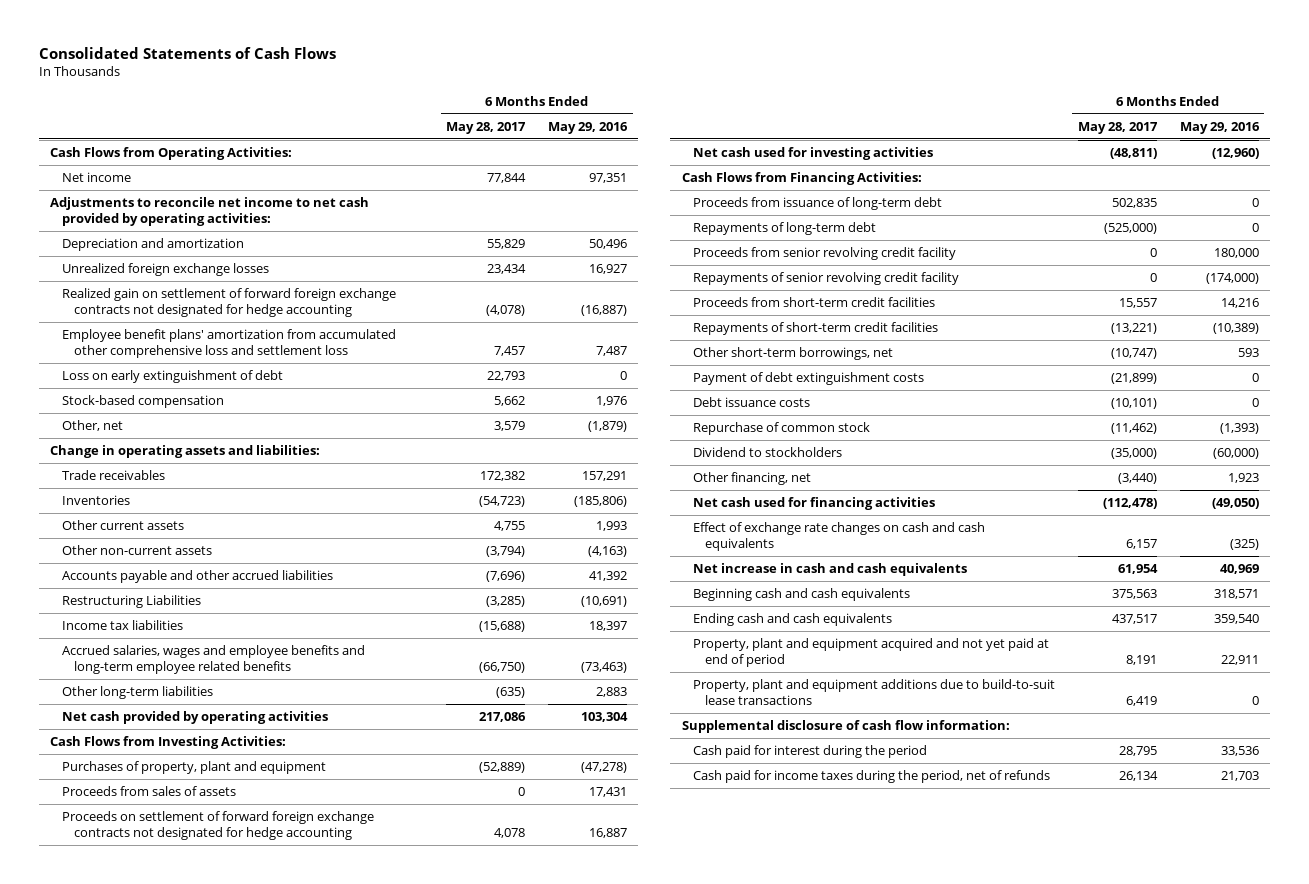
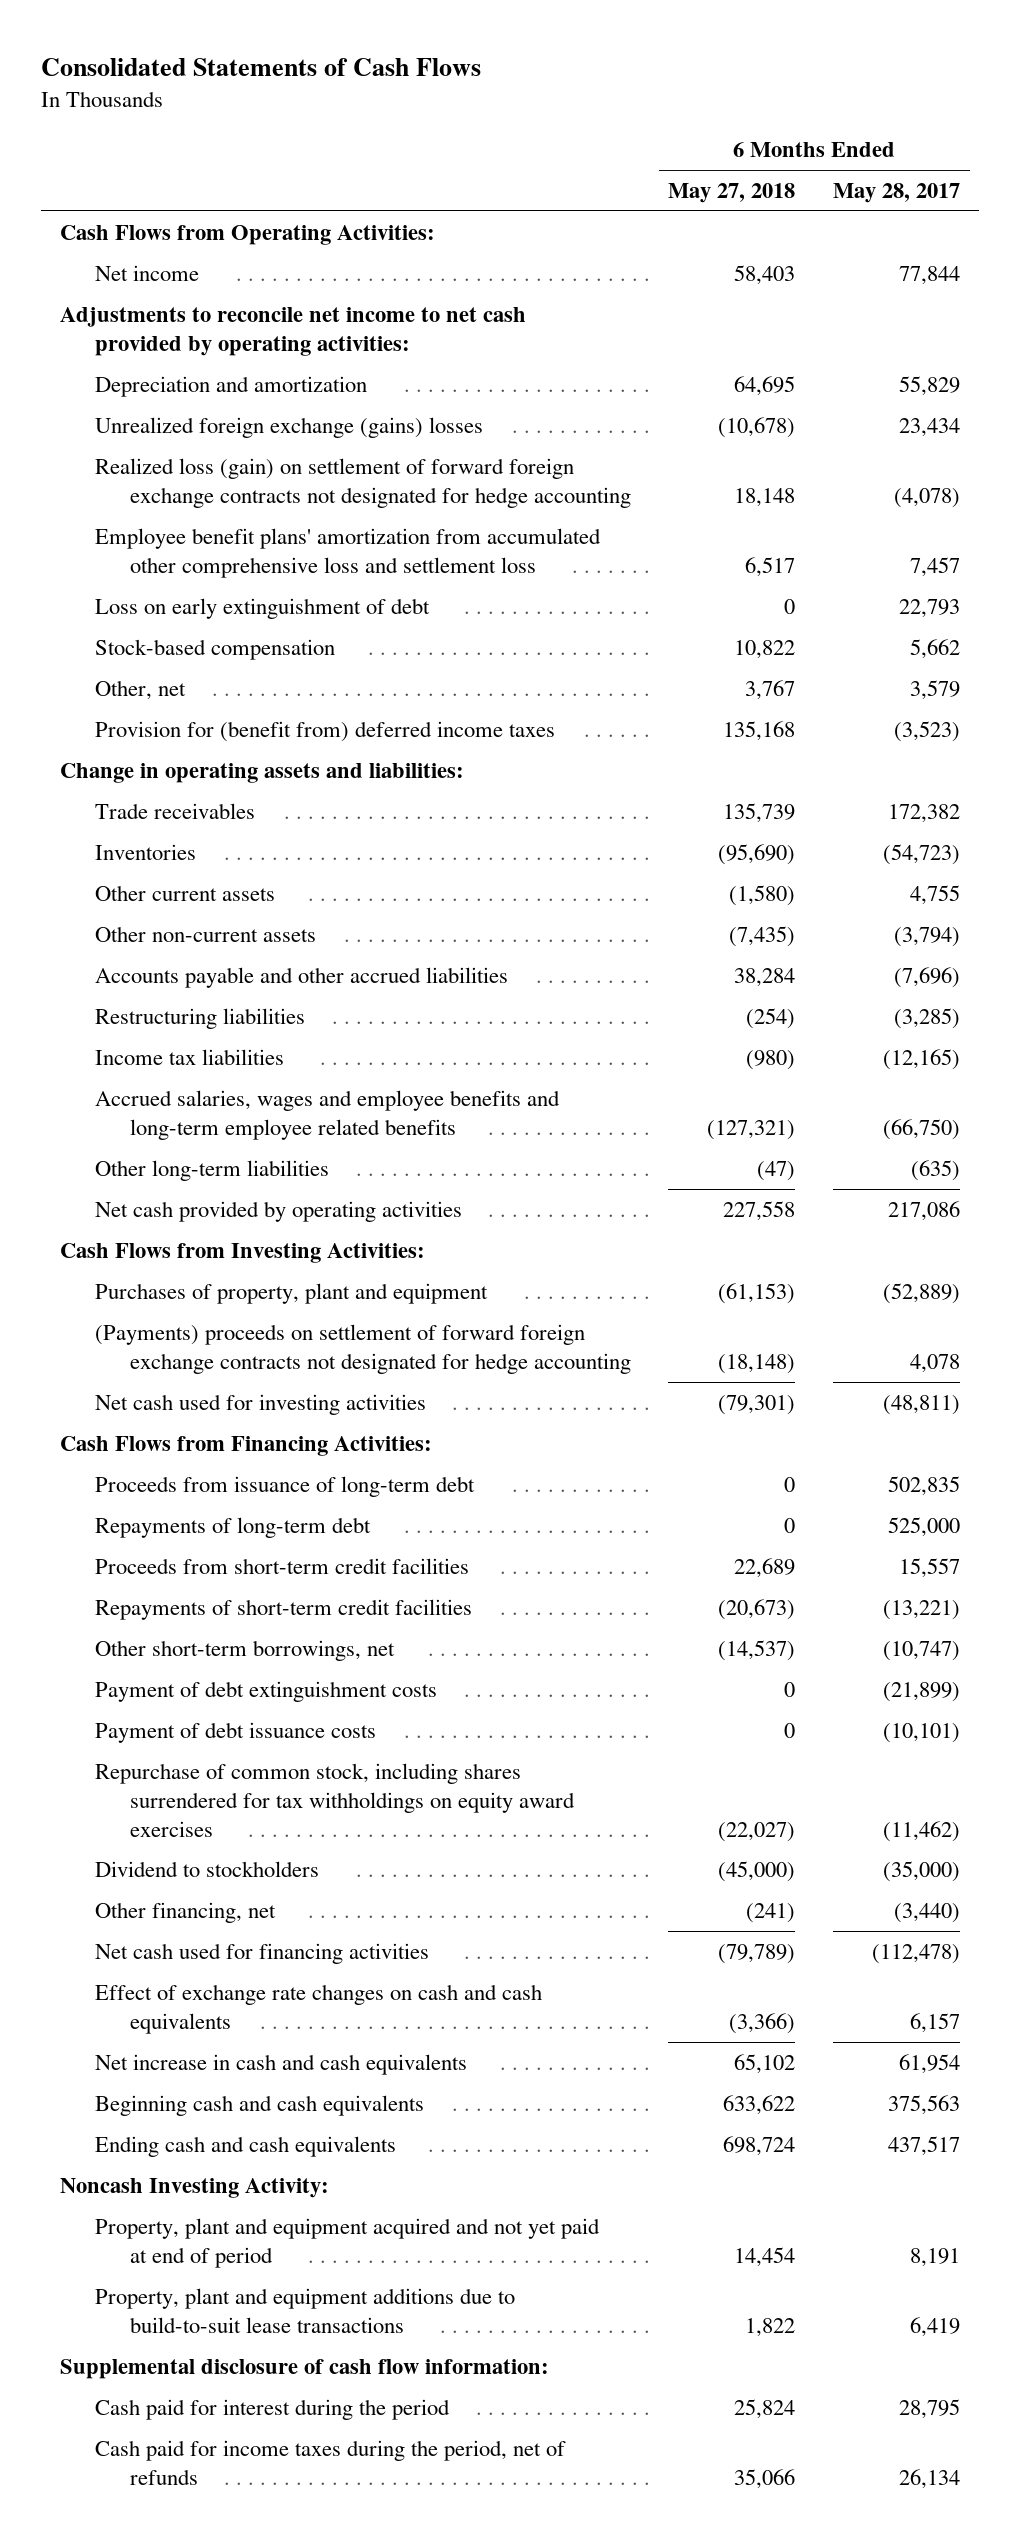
[548,122,629,135] May 29, 2016 -> none
none -> [668,183,796,204] May 27, 2018
[61,263,269,277] Unrealized foreign exchange losses -> [94,416,483,438] Unrealized foreign exchange (gains) losses
[61,288,396,317] Realized gain on settlement of forward foreign exchange contracts not designated for hedge accounting -> [94,457,631,508] Realized loss (gain) on settlement of forward foreign exchange contracts not designated for hedge accounting
none -> [94,720,555,742] Provision for (benefit from) deferred income taxes
[61,595,201,609] Restructuring Liabilities -> [94,1007,305,1029] Restructuring liabilities
[479,621,526,633] (15,688) -> [883,1048,961,1070] (12,165)
[61,786,236,797] Proceeds from sales of assets -> none
[61,811,374,840] Proceeds on settlement of forward foreign exchange contracts not designated for hedge accounting -> [94,1323,631,1374] (Payments) proceeds on settlement of forward foreign exchange contracts not designated for hedge accounting
[693,247,957,261] Proceeds from senior revolving credit facility -> none
[693,272,960,286] Repayments of senior revolving credit facility -> none
[1103,223,1157,235] (525,000) -> [888,1516,961,1537] 525,000
[693,397,811,408] Debt issuance costs -> [94,1721,376,1743] Payment of debt issuance costs
[693,422,871,436] Repurchase of common stock -> [94,1762,575,1837] Repurchase of common stock, including shares surrendered for tax withholdings on equity award exercises
none -> [59,2177,329,2198] Noncash Investing Activity:

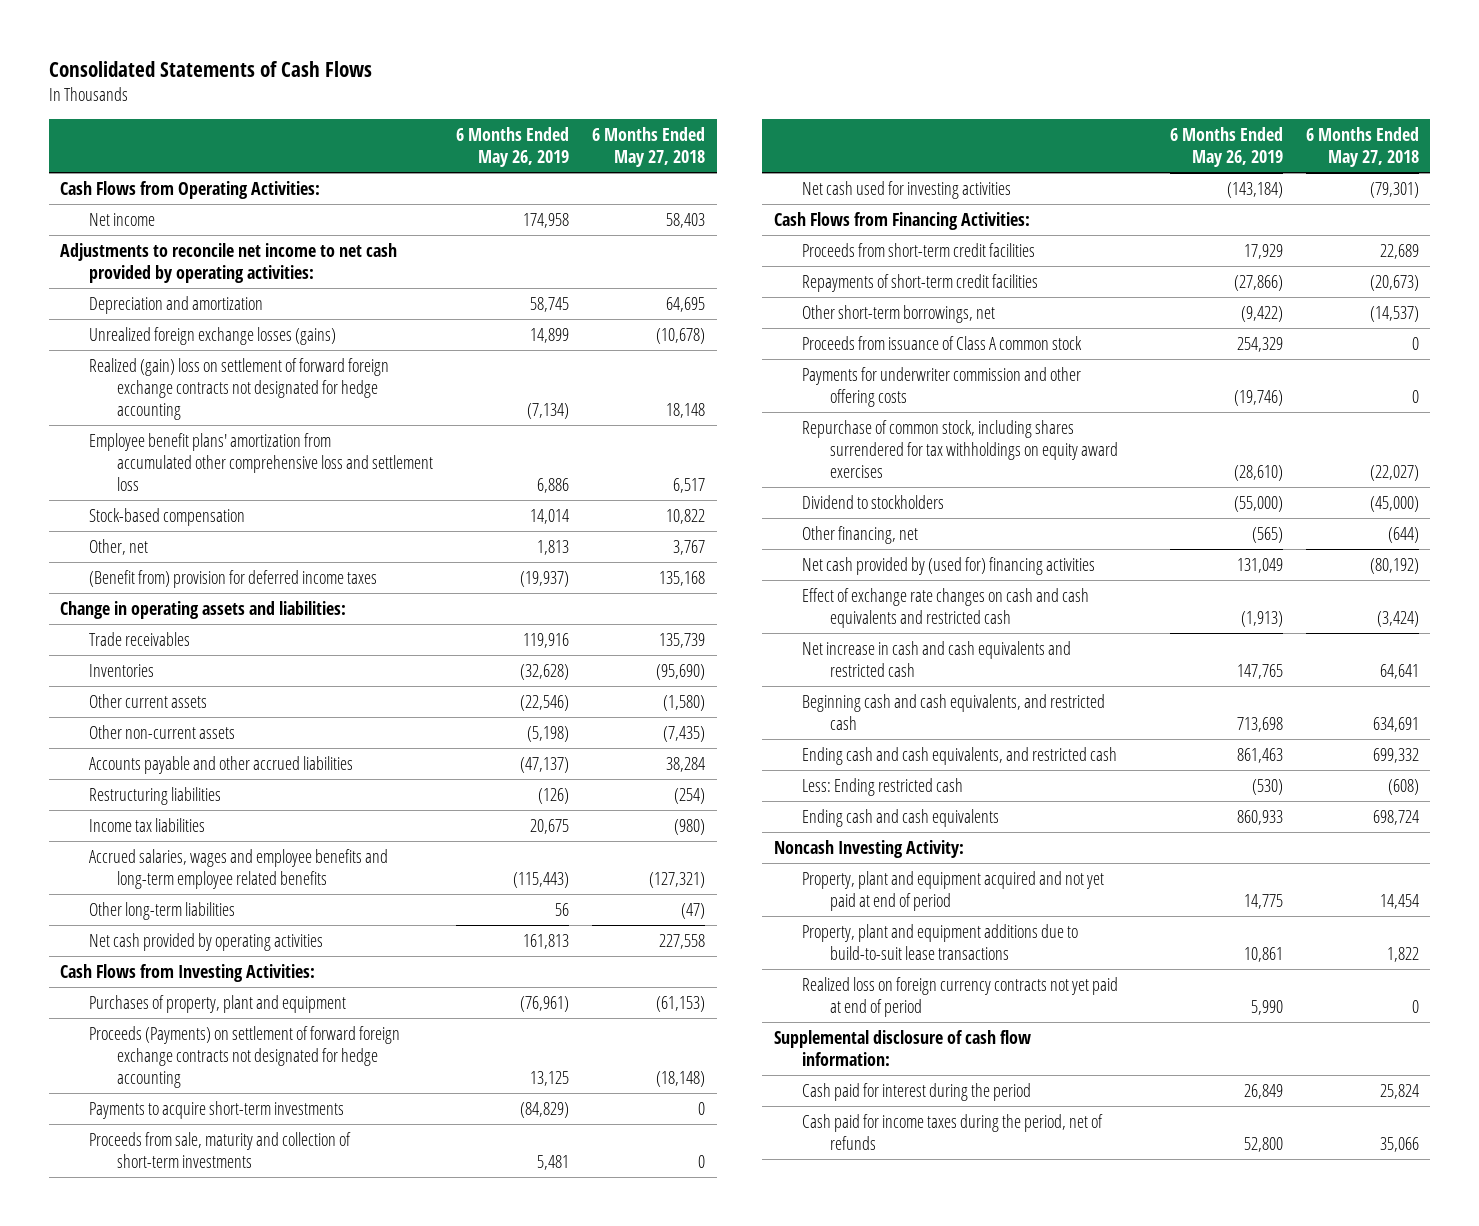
[833,183,961,204] May 28, 2017 -> none
none -> [456,126,570,168] 6 Months Ended May 26, 2019
[94,416,483,438] Unrealized foreign exchange (gains) losses -> [88,326,336,345] Unrealized foreign exchange losses (gains)
[94,457,631,508] Realized loss (gain) on settlement of forward foreign exchange contracts not designated for hedge accounting -> [88,357,389,421] Realized (gain) loss on settlement of forward foreign exchange contracts not designated for hedge accounting
[94,597,430,619] Loss on early extinguishment of debt -> none
[94,720,555,742] Provision for (benefit from) deferred income taxes -> [88,569,377,588] (Benefit from) provision for deferred income taxes
[94,1323,631,1374] (Payments) proceeds on settlement of forward foreign exchange contracts not designated for hedge accounting -> [88,1025,400,1089] Proceeds (Payments) on settlement of forward foreign exchange contracts not designated for hedge accounting
none -> [88,1100,344,1119] Payments to acquire short-term investments
none -> [88,1131,351,1169] Proceeds from sale, maturity and collection of short-term investments
[94,1475,475,1497] Proceeds from issuance of long-term debt -> none
[94,1516,371,1538] Repayments of long-term debt -> none
[94,1680,437,1702] Payment of debt extinguishment costs -> none
[94,1721,376,1743] Payment of debt issuance costs -> none
none -> [802,335,1083,350] Proceeds from issuance of Class A common stock
none -> [802,366,1082,408] Payments for underwriter commission and other offering costs
[746,1902,796,1923] (241) -> [1387,526,1419,543] (644)
[94,1942,429,1964] Net cash used for financing activities -> [802,556,1096,575] Net cash provided by (used for) financing activities
[718,1943,796,1964] (79,789) -> [1369,557,1419,574] (80,192)
[94,1983,542,2034] Effect of exchange rate changes on cash and cash equivalents -> [802,587,1090,629] Effect of exchange rate changes on cash and cash equivalents and restricted cash
[729,2012,796,2034] (3,366) -> [1376,611,1419,628] (3,424)
[94,2053,467,2075] Net increase in cash and cash equivalents -> [802,640,1072,678] Net increase in cash and cash equivalents and restricted cash
[734,2053,796,2074] 65,102 -> [1379,664,1419,680] 64,641
[94,2094,424,2116] Beginning cash and cash equivalents -> [802,693,1106,731] Beginning cash and cash equivalents, and restricted cash
[723,2094,796,2115] 633,622 -> [1372,717,1419,733] 634,691
none -> [802,746,1118,765] Ending cash and cash equivalents, and restricted cash
none -> [802,777,964,796] Less: Ending restricted cash
none -> [802,976,1119,1018] Realized loss on foreign currency contracts not yet paid at end of period

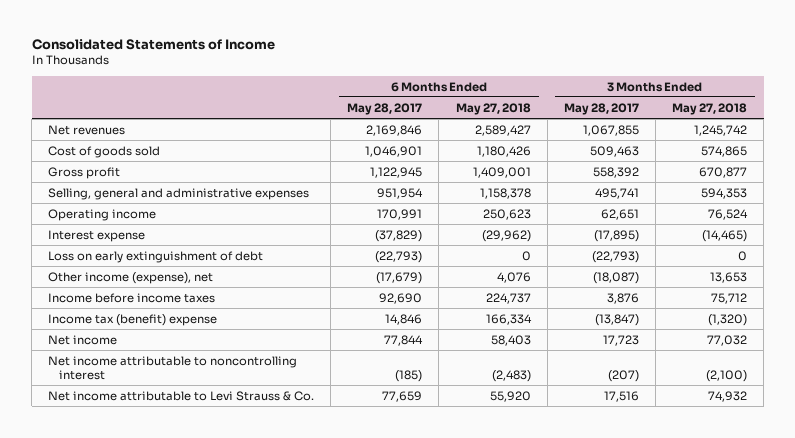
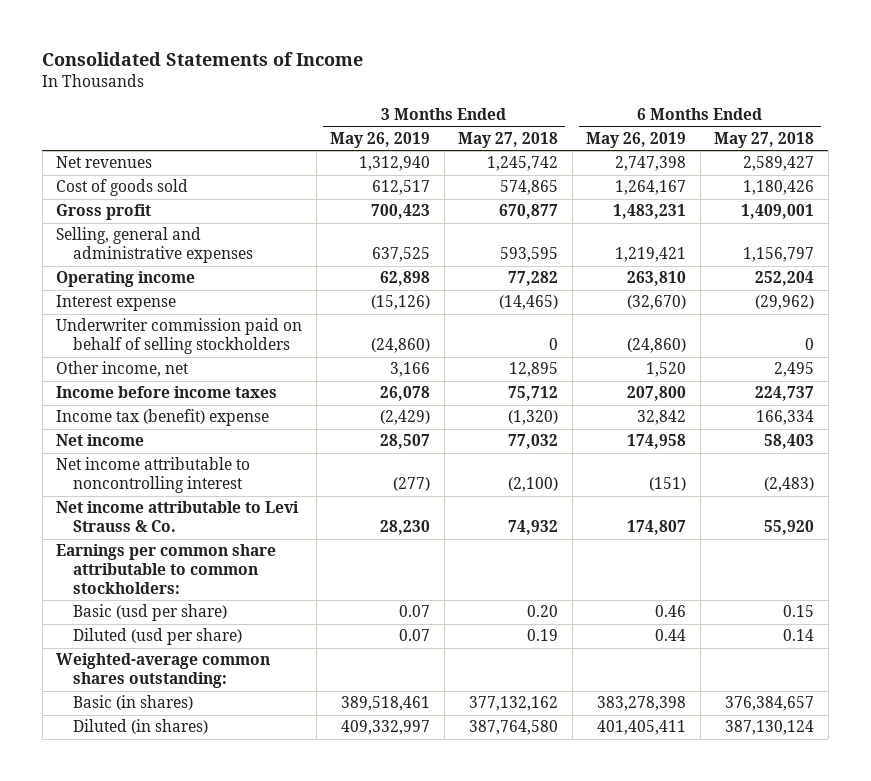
[347,102,423,115] May 28, 2017 -> none
[563,102,639,115] May 28, 2017 -> none
none -> [330,131,431,148] May 26, 2019
none -> [586,131,687,148] May 26, 2019
[479,187,531,199] 1,158,378 -> [743,247,815,263] 1,156,797
[700,187,747,199] 594,353 -> [500,247,559,263] 593,595
[482,208,531,220] 250,623 -> [755,271,815,287] 252,204
[707,208,748,220] 76,524 -> [508,271,559,287] 77,282
[48,250,264,263] Loss on early extinguishment of debt -> none
none -> [56,318,303,355] Underwriter commission paid on behalf of selling stockholders
[48,271,214,284] Other income (expense), net -> [56,361,190,378] Other income, net
[496,271,531,283] 4,076 -> [774,362,815,378] 2,495
[709,271,747,283] 13,653 -> [509,362,559,378] 12,895
none -> [56,544,277,595] Earnings per common share attributable to common stockholders:
none -> [73,604,228,622] Basic (usd per share)
none -> [73,628,243,646] Diluted (usd per share)
none -> [56,653,271,689] Weighted-average common shares outstanding:
none -> [73,695,194,711] Basic (in shares)
none -> [73,719,209,735] Diluted (in shares)

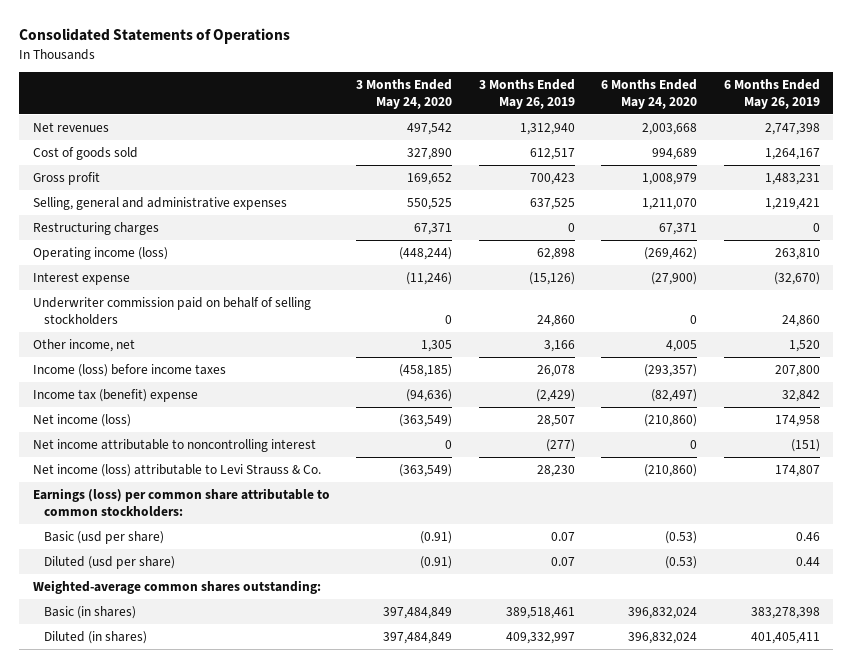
[42,52,364,67] Consolidated Statements of Income -> [19,28,291,45] Consolidated Statements of Operations
[458,131,559,148] May 27, 2018 -> none
[714,131,815,148] May 27, 2018 -> none
none -> [356,79,453,109] 3 Months Ended May 24, 2020
none -> [601,79,698,109] 6 Months Ended May 24, 2020
none -> [32,222,159,236] Restructuring charges
[56,271,196,288] Operating income -> [32,247,168,261] Operating income (loss)
[371,338,431,354] (24,860) -> [536,314,575,327] 24,860
[627,338,687,354] (24,860) -> [782,314,821,327] 24,860
[56,386,278,399] Income before income taxes -> [32,364,226,378] Income (loss) before income taxes
[56,434,145,447] Net income -> [32,414,131,428] Net income (loss)
[56,501,300,533] Net income attributable to Levi Strauss & Co. -> [32,464,321,478] Net income (loss) attributable to Levi Strauss & Co.
[56,544,277,595] Earnings per common share attributable to common stockholders: -> [32,488,330,517] Earnings (loss) per common share attributable to common stockholders:

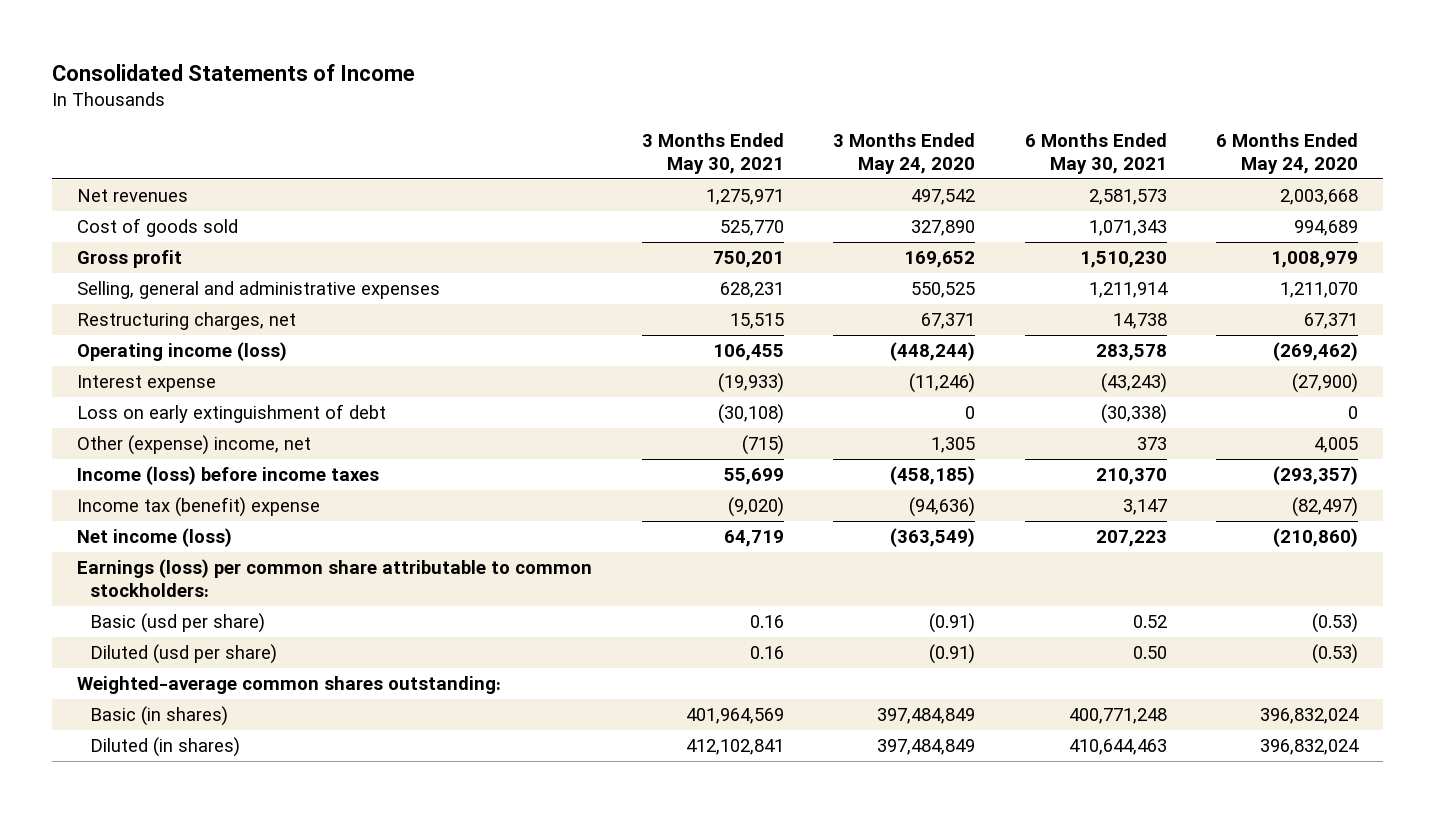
[19,28,291,45] Consolidated Statements of Operations -> [52,64,416,82] Consolidated Statements of Income
[478,79,575,109] 3 Months Ended May 26, 2019 -> none
[724,79,821,109] 6 Months Ended May 26, 2019 -> none
none -> [641,133,784,174] 3 Months Ended May 30, 2021
none -> [1024,133,1167,174] 6 Months Ended May 30, 2021
[32,222,159,236] Restructuring charges -> [76,312,296,331] Restructuring charges, net
[32,297,311,325] Underwriter commission paid on behalf of selling stockholders -> none
none -> [76,404,386,424] Loss on early extinguishment of debt
[32,339,135,353] Other income, net -> [76,435,311,456] Other (expense) income, net
[32,439,316,453] Net income attributable to noncontrolling interest -> none
[32,464,321,478] Net income (loss) attributable to Levi Strauss & Co. -> none

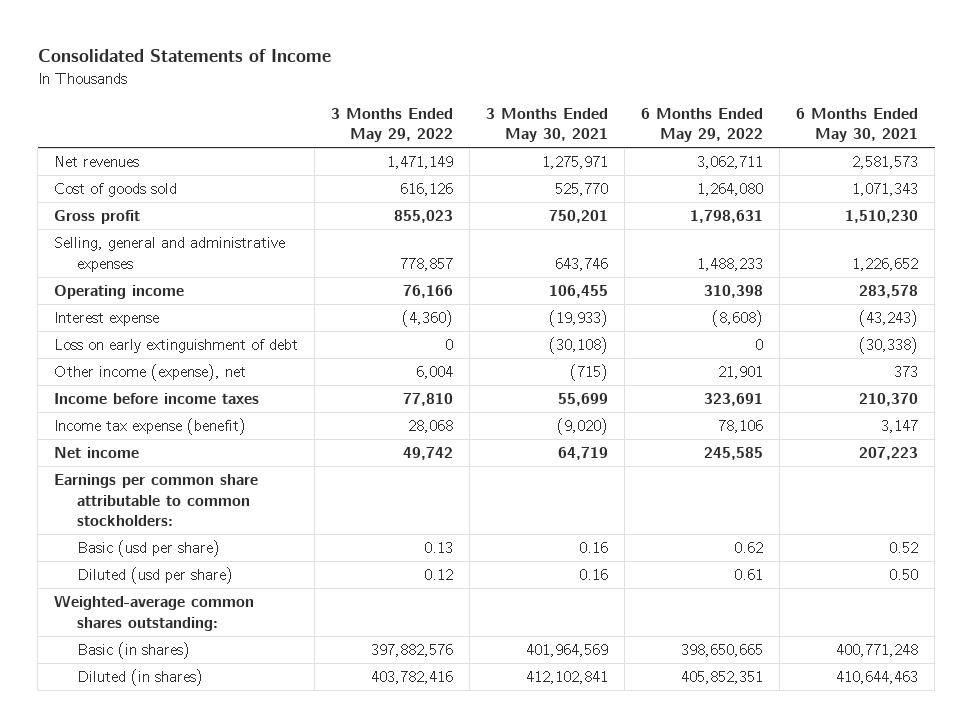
[833,133,976,174] 3 Months Ended May 24, 2020 -> none
[1216,133,1359,174] 6 Months Ended May 24, 2020 -> none
none -> [331,107,454,143] 3 Months Ended May 29, 2022
none -> [641,107,764,143] 6 Months Ended May 29, 2022
[76,312,296,331] Restructuring charges, net -> none
[719,282,784,299] 628,231 -> [555,257,609,271] 643,746
[1088,282,1168,299] 1,211,914 -> [852,257,919,271] 1,226,652
[76,342,287,362] Operating income (loss) -> [54,285,185,300] Operating income
[76,435,311,456] Other (expense) income, net -> [54,364,247,382] Other income (expense), net
[76,466,379,486] Income (loss) before income taxes -> [54,393,260,405] Income before income taxes
[76,497,320,518] Income tax (benefit) expense -> [54,418,247,436] Income tax expense (benefit)
[76,528,232,548] Net income (loss) -> [54,447,140,459] Net income
[76,559,592,597] Earnings (loss) per common share attributable to common stockholders: -> [54,474,259,527] Earnings per common share attributable to common stockholders:

